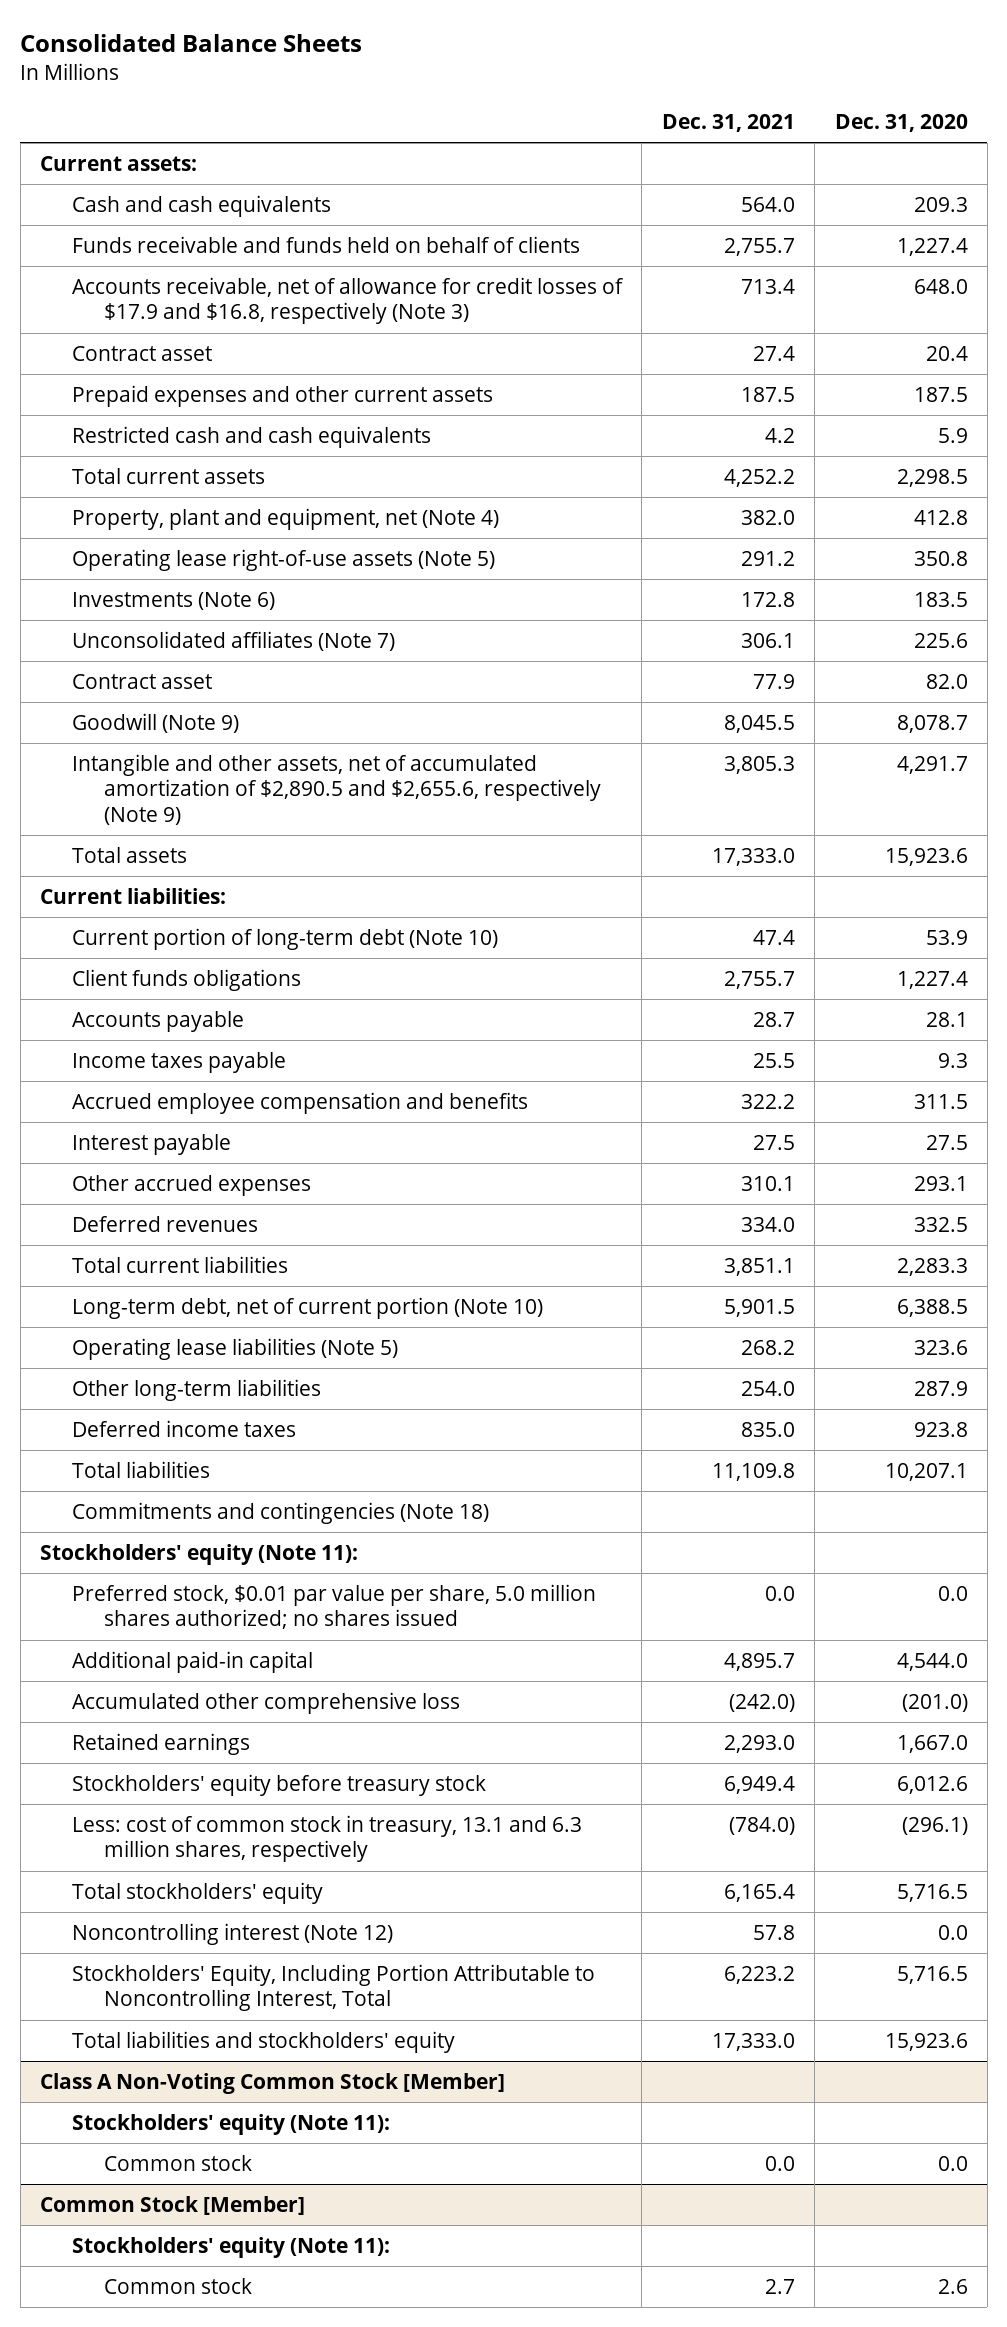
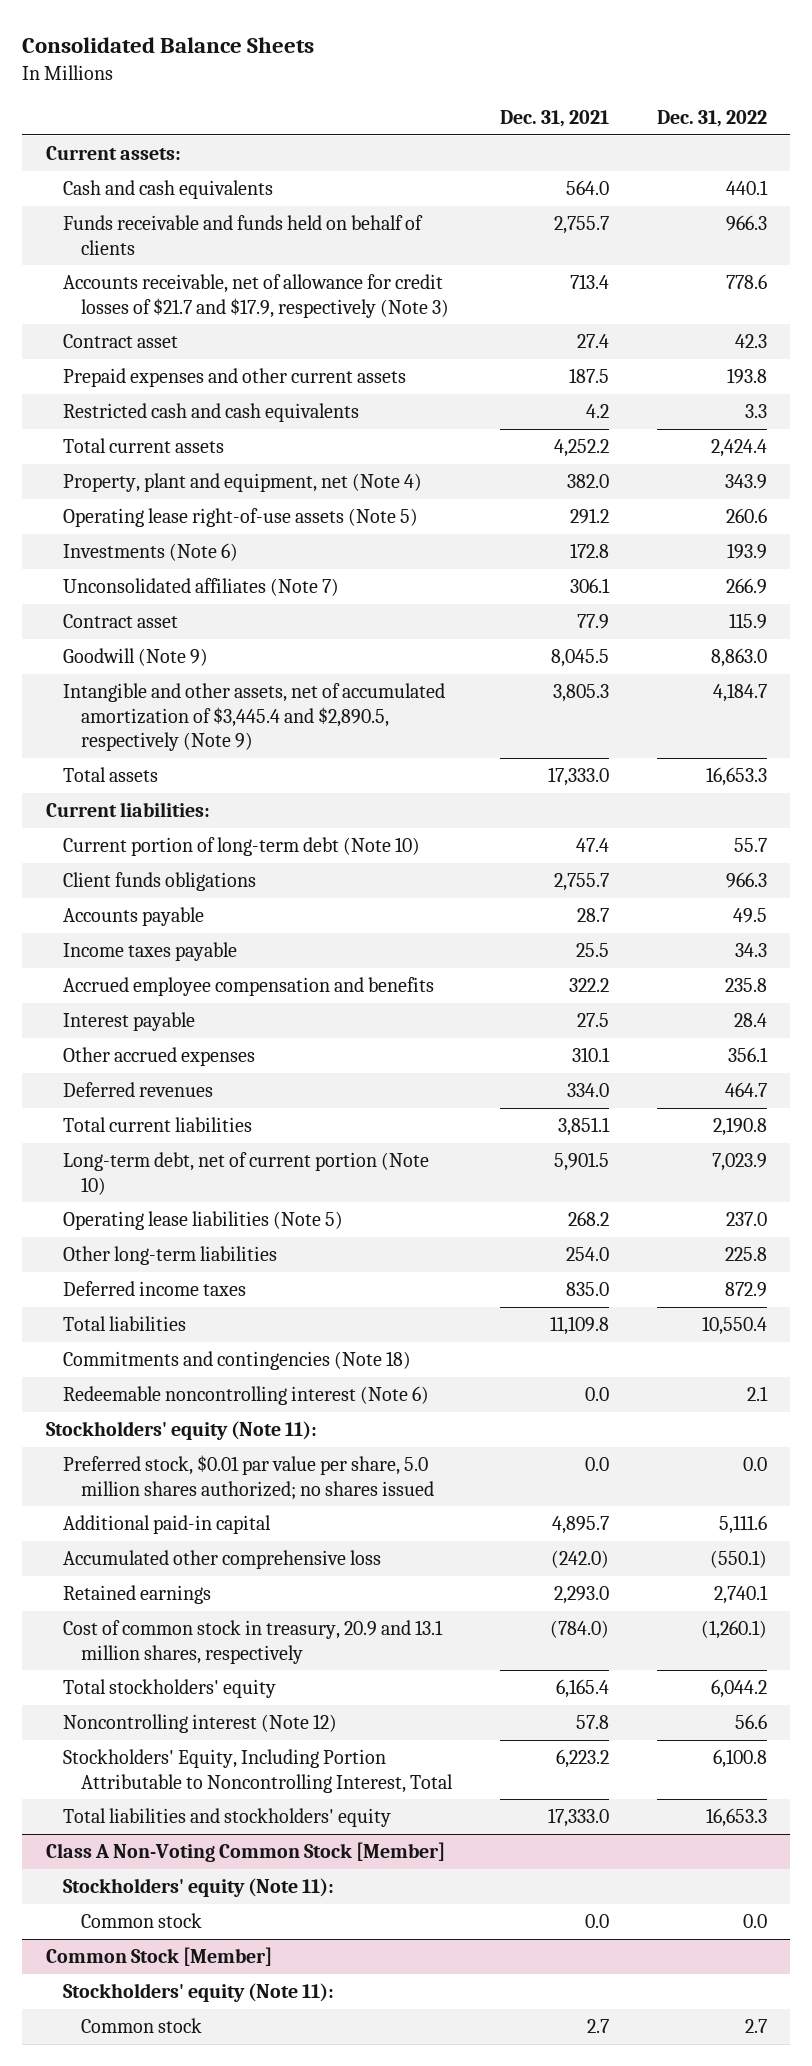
[834,114,968,133] Dec. 31, 2020 -> none
none -> [656,110,767,128] Dec. 31, 2022
[72,277,625,325] Accounts receivable, net of allowance for credit losses of $17.9 and $16.8, respectively (Note 3) -> [63,274,450,318] Accounts receivable, net of allowance for credit losses of $21.7 and $17.9, respectively (Note 3)
[72,754,602,825] Intangible and other assets, net of accumulated amortization of $2,890.5 and $2,655.6, respectively (Note 9) -> [63,683,446,751] Intangible and other assets, net of accumulated amortization of $3,445.4 and $2,890.5, respectively (Note 9)
none -> [63,1386,430,1406] Redeemable noncontrolling interest (Note 6)
[72,1774,487,1797] Stockholders' equity before treasury stock -> none
[72,1815,583,1863] Less: cost of common stock in treasury, 13.1 and 6.3 million shares, respectively -> [63,1620,444,1664] Cost of common stock in treasury, 20.9 and 13.1 million shares, respectively

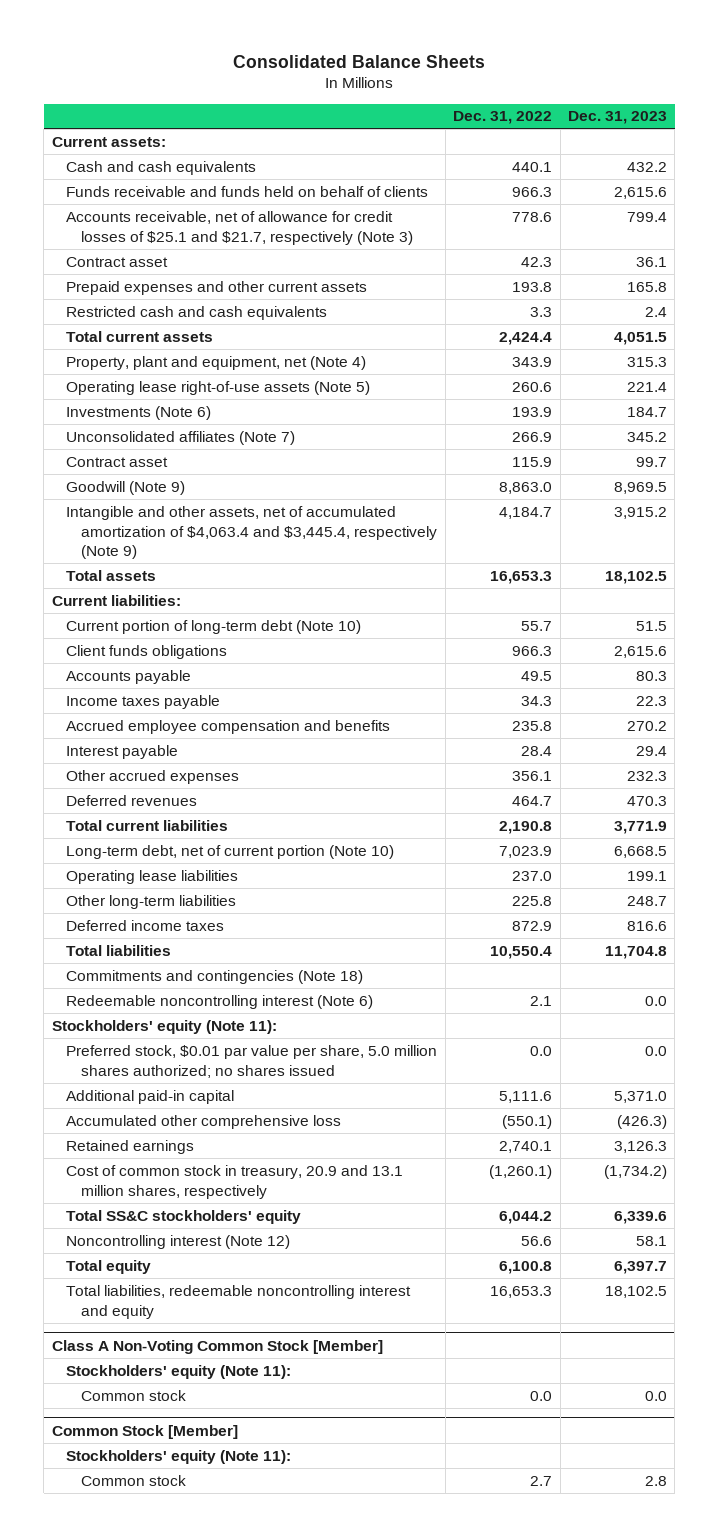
[499,110,609,128] Dec. 31, 2021 -> none
none -> [567,111,667,125] Dec. 31, 2023
[63,274,450,318] Accounts receivable, net of allowance for credit losses of $21.7 and $17.9, respectively (Note 3) -> [66,210,414,245] Accounts receivable, net of allowance for credit losses of $25.1 and $21.7, respectively (Note 3)
[63,683,446,751] Intangible and other assets, net of accumulated amortization of $3,445.4 and $2,890.5, respectively (Note 9) -> [66,505,438,560] Intangible and other assets, net of accumulated amortization of $4,063.4 and $3,445.4, respectively (Note 9)
[63,1211,344,1231] Operating lease liabilities (Note 5) -> [66,869,239,884] Operating lease liabilities
[63,1679,277,1699] Total stockholders' equity -> [66,1209,302,1224] Total SS&C stockholders' equity
[63,1749,454,1793] Stockholders' Equity, Including Portion Attributable to Noncontrolling Interest, Total -> [66,1259,152,1274] Total equity
[63,1808,392,1828] Total liabilities and stockholders' equity -> [66,1284,412,1319] Total liabilities, redeemable noncontrolling interest and equity

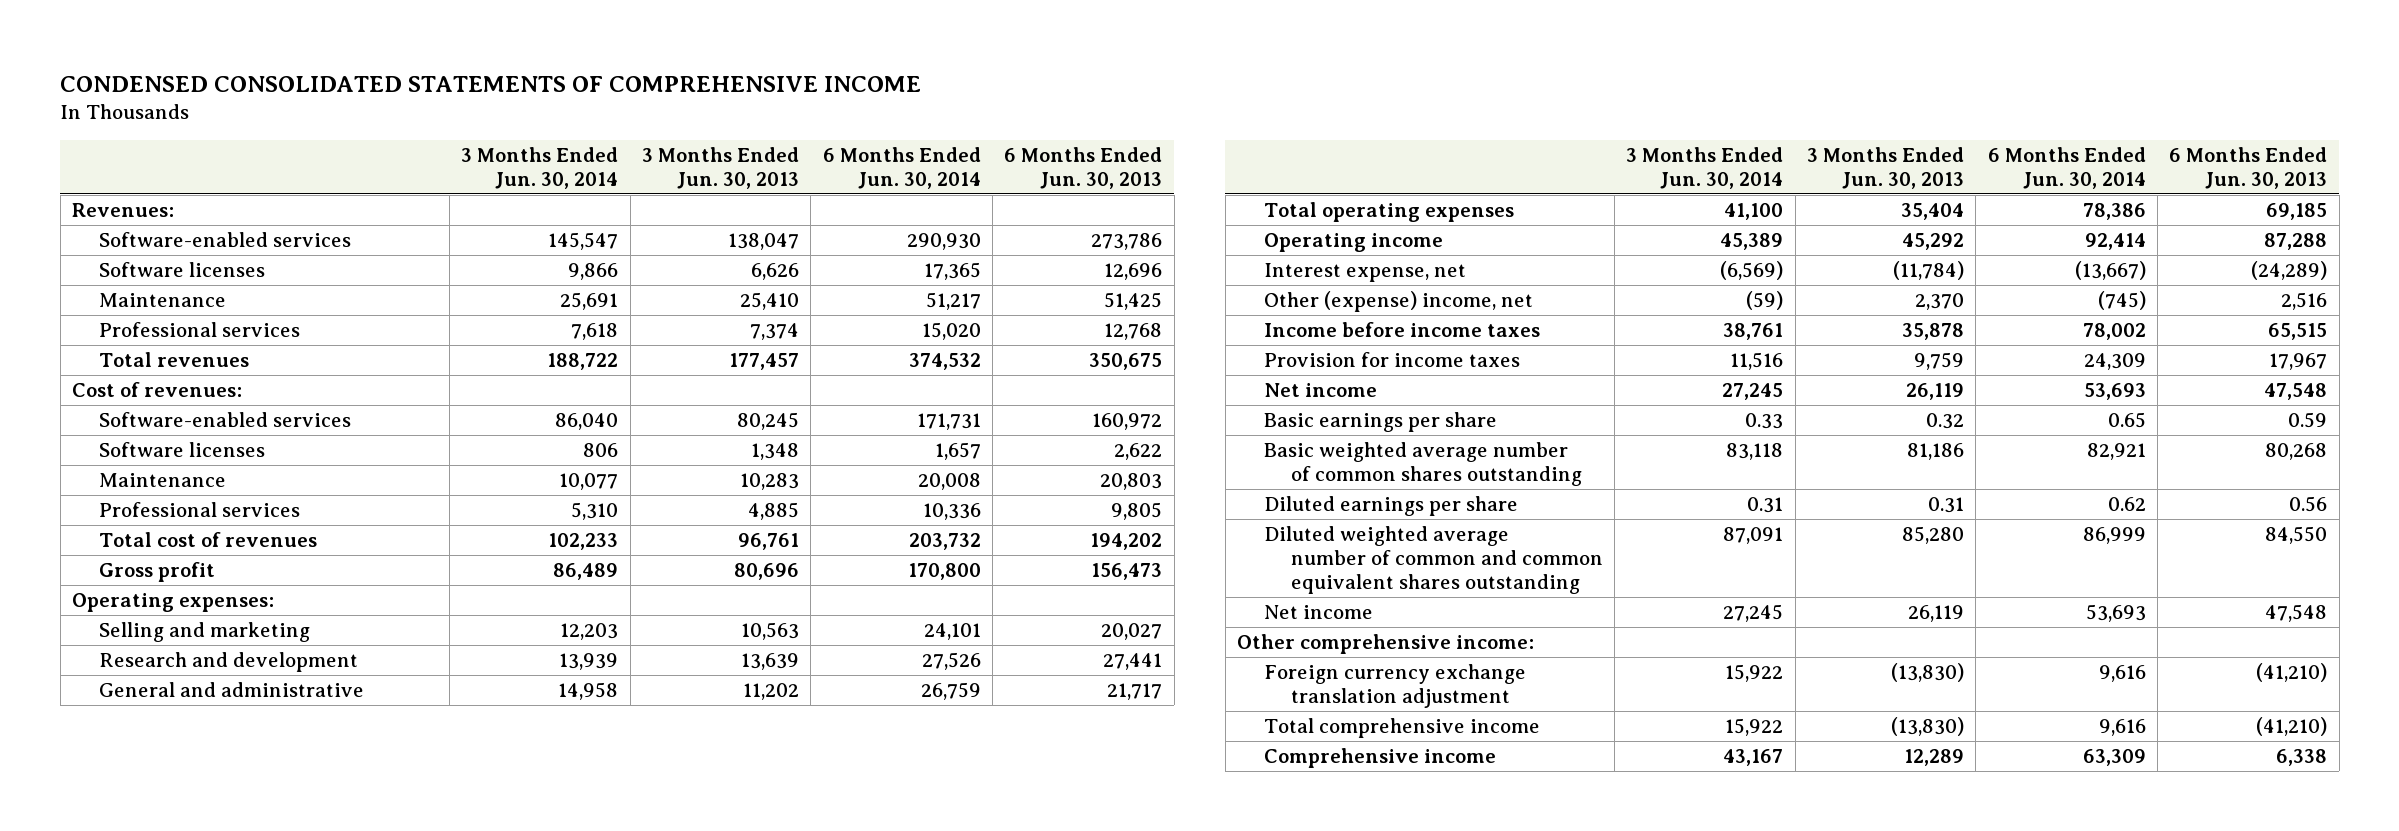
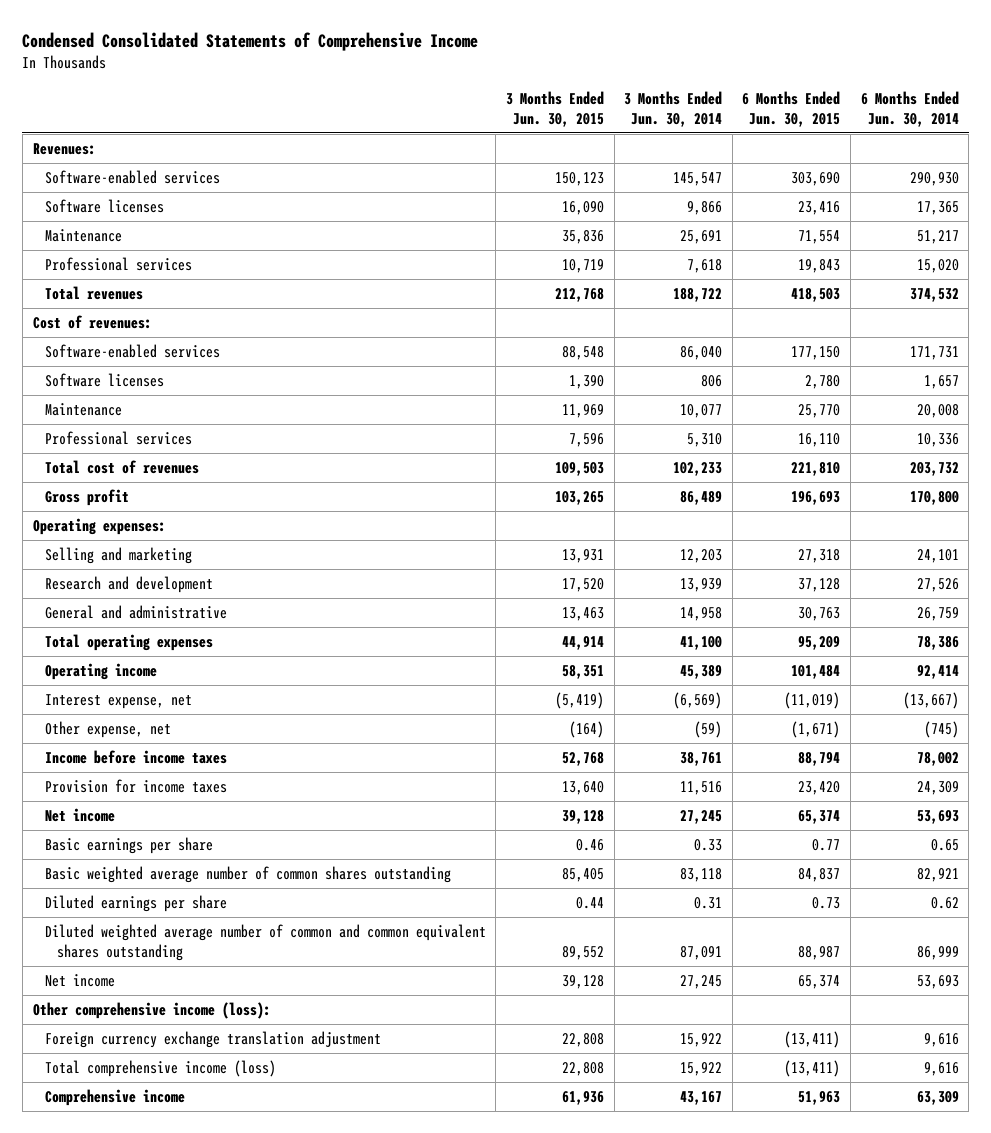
[60,75,922,92] CONDENSED CONSOLIDATED STATEMENTS OF COMPREHENSIVE INCOME -> [22,31,479,51] Condensed Consolidated Statements of Comprehensive Income
[642,146,800,189] 3 Months Ended Jun. 30, 2013 -> none
[1004,146,1163,189] 6 Months Ended Jun. 30, 2013 -> none
none -> [506,90,605,127] 3 Months Ended Jun. 30, 2015
none -> [742,90,841,127] 6 Months Ended Jun. 30, 2015
[1263,291,1533,313] Other (expense) income, net -> [44,721,171,739] Other expense, net
[1236,634,1534,655] Other comprehensive income: -> [32,1002,271,1020] Other comprehensive income (loss):
[1263,718,1540,739] Total comprehensive income -> [44,1060,276,1078] Total comprehensive income (loss)

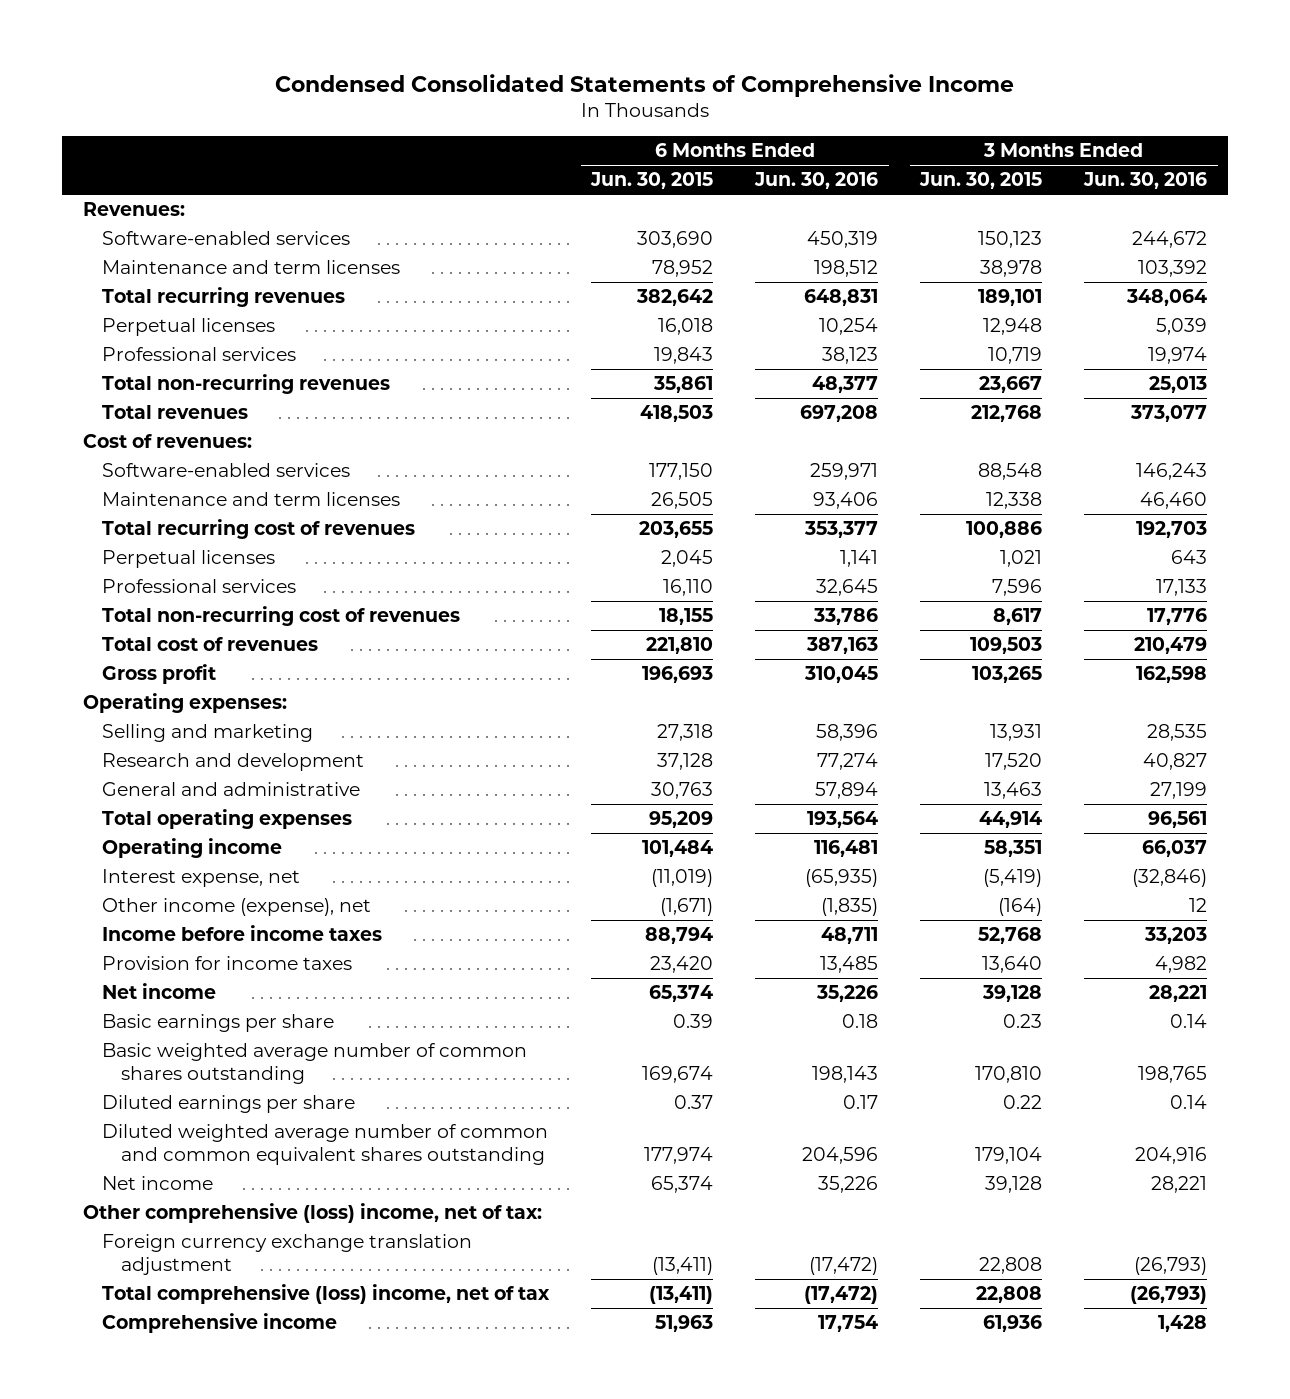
[624,90,723,127] 3 Months Ended Jun. 30, 2014 -> none
[860,90,959,127] 6 Months Ended Jun. 30, 2014 -> none
none -> [754,172,879,190] Jun. 30, 2016
none -> [1083,172,1208,190] Jun. 30, 2016
[44,229,122,243] Maintenance -> none
none -> [102,260,401,275] Maintenance and term licenses
none -> [102,287,346,308] Total recurring revenues
[44,199,164,214] Software licenses -> [102,318,276,337] Perpetual licenses
[562,201,605,216] 16,090 -> [983,318,1043,336] 12,948
[798,201,841,216] 23,416 -> [658,318,714,336] 16,018
none -> [102,374,391,395] Total non-recurring revenues
[44,403,122,417] Maintenance -> none
none -> [102,492,401,507] Maintenance and term licenses
none -> [102,519,416,540] Total recurring cost of revenues
[44,373,164,388] Software licenses -> [102,550,276,569] Perpetual licenses
[569,375,605,390] 1,390 -> [1000,550,1043,568] 1,021
[805,375,841,390] 2,780 -> [661,550,714,568] 2,045
none -> [102,606,461,627] Total non-recurring cost of revenues
[44,721,171,739] Other expense, net -> [102,898,372,917] Other income (expense), net
[576,839,605,852] 0.46 -> [1003,1014,1043,1029] 0.23
[812,839,841,852] 0.77 -> [673,1014,714,1029] 0.39
[562,868,605,883] 85,405 -> [975,1065,1043,1083] 170,810
[798,868,841,883] 84,837 -> [642,1065,714,1083] 169,674
[576,897,605,910] 0.44 -> [1003,1095,1043,1110] 0.22
[812,897,841,910] 0.73 -> [674,1095,714,1110] 0.37
[562,946,605,961] 89,552 -> [975,1146,1043,1164] 179,104
[798,946,841,961] 88,987 -> [644,1146,714,1164] 177,974
[32,1002,271,1020] Other comprehensive income (loss): -> [83,1203,543,1224] Other comprehensive (loss) income, net of tax:
[44,1060,276,1078] Total comprehensive income (loss) -> [102,1284,551,1305] Total comprehensive (loss) income, net of tax

